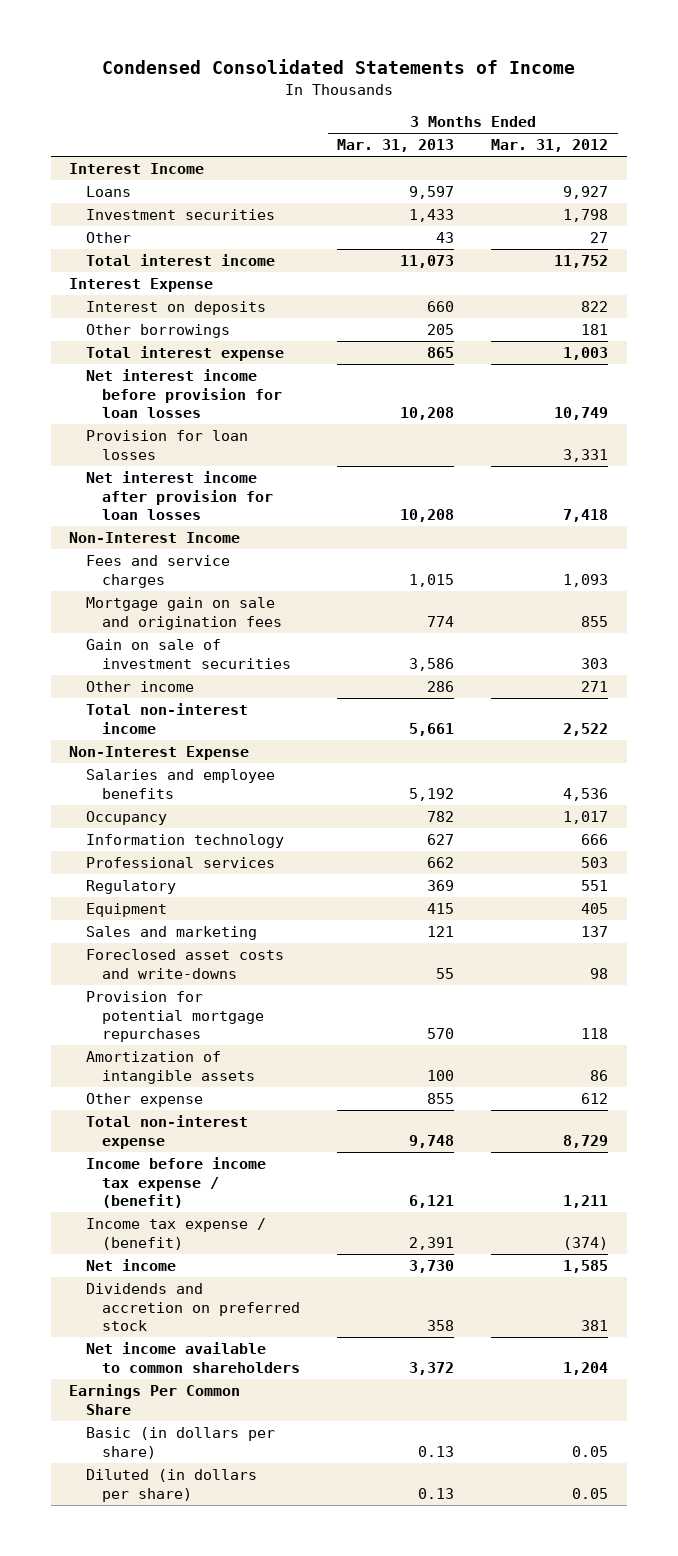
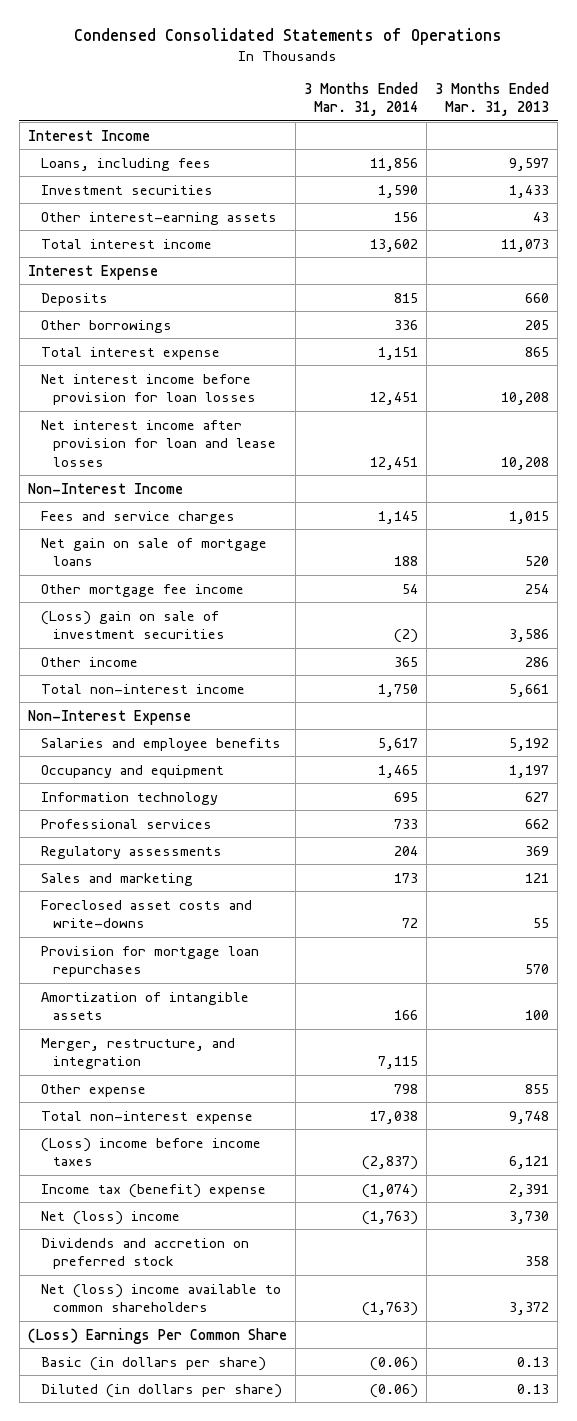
[101,59,575,75] Condensed Consolidated Statements of Income -> [74,28,503,46] Condensed Consolidated Statements of Operations
[491,139,609,153] Mar. 31, 2012 -> none
none -> [303,81,418,117] 3 Months Ended Mar. 31, 2014
[85,186,131,198] Loans -> [40,157,211,171] Loans, including fees
[85,232,131,244] Other -> [40,211,277,225] Other interest-earning assets
[85,301,266,316] Interest on deposits -> [40,292,108,306] Deposits
[85,430,248,460] Provision for loan losses -> none
[85,471,274,521] Net interest income after provision for loan losses -> [40,419,277,467] Net interest income after provision for loan and lease losses
[85,597,283,630] Mortgage gain on sale and origination fees -> none
none -> [40,537,267,567] Net gain on sale of mortgage loans
none -> [40,583,244,597] Other mortgage fee income
[85,639,292,669] Gain on sale of investment securities -> [40,610,226,640] (Loss) gain on sale of investment securities
[85,811,167,826] Occupancy -> [40,764,224,778] Occupancy and equipment
[427,811,455,823] 782 -> [509,764,550,778] 1,197
[85,903,167,918] Equipment -> none
[85,880,176,895] Regulatory -> [40,845,222,859] Regulatory assessments
[85,991,265,1043] Provision for potential mortgage repurchases -> [40,945,259,978] Provision for mortgage loan repurchases
none -> [40,1037,235,1070] Merger, restructure, and integration
[85,1157,266,1209] Income before income tax expense / (benefit) -> [40,1137,261,1167] (Loss) income before income taxes
[85,1218,266,1250] Income tax expense / (benefit) -> [40,1183,266,1198] Income tax (benefit) expense
[85,1259,176,1272] Net income -> [40,1210,180,1225] Net (loss) income
[85,1342,301,1373] Net income available to common shareholders -> [40,1283,281,1313] Net (loss) income available to common shareholders
[69,1384,241,1415] Earnings Per Common Share -> [27,1327,287,1344] (Loss) Earnings Per Common Share

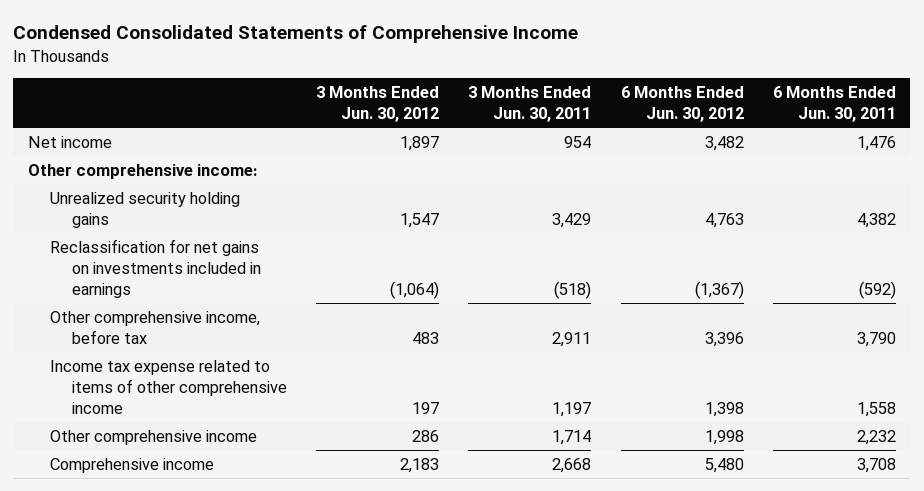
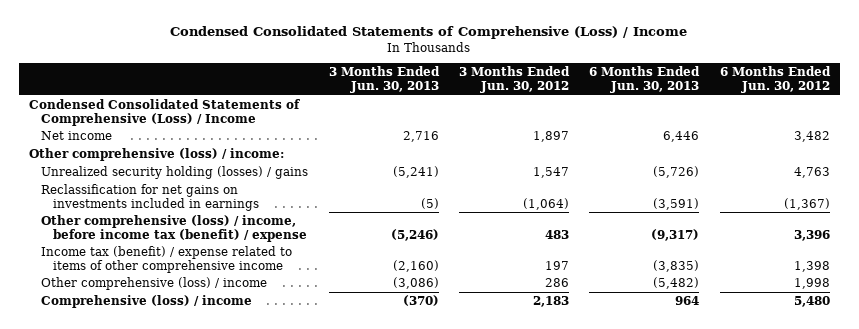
[13,25,579,44] Condensed Consolidated Statements of Comprehensive Income -> [170,26,688,40] Condensed Consolidated Statements of Comprehensive (Loss) / Income
[468,86,592,123] 3 Months Ended Jun. 30, 2011 -> none
[772,86,896,123] 6 Months Ended Jun. 30, 2011 -> none
none -> [328,66,440,93] 3 Months Ended Jun. 30, 2013
none -> [589,66,701,93] 6 Months Ended Jun. 30, 2013
none -> [28,99,300,126] Condensed Consolidated Statements of Comprehensive (Loss) / Income
[28,163,258,179] Other comprehensive income: -> [28,148,284,162] Other comprehensive (loss) / income:
[50,191,241,228] Unrealized security holding gains -> [41,166,309,180] Unrealized security holding (losses) / gains
[50,310,261,344] Other comprehensive income, before tax -> [41,215,308,242] Other comprehensive (loss) / income, before income tax (benefit) / expense
[50,359,288,414] Income tax expense related to items of other comprehensive income -> [41,246,293,273] Income tax (benefit) / expense related to items of other comprehensive income
[50,429,258,445] Other comprehensive income -> [41,277,268,291] Other comprehensive (loss) / income
[50,457,215,473] Comprehensive income -> [41,295,253,309] Comprehensive (loss) / income

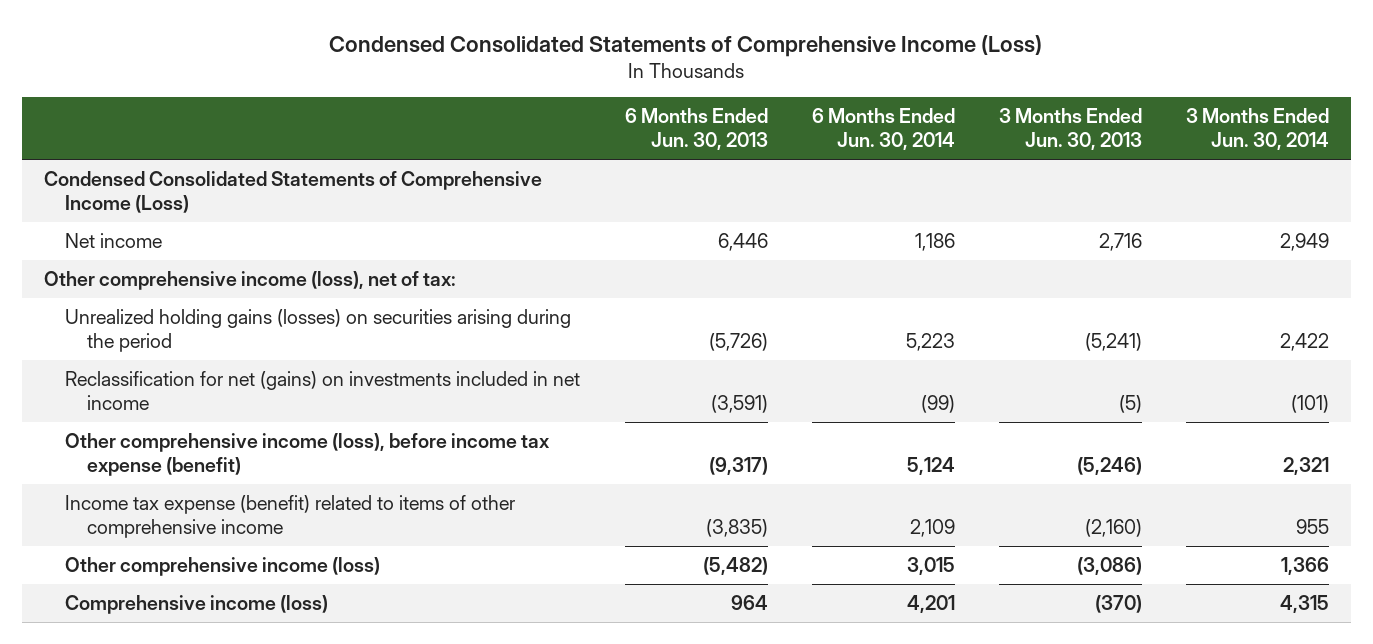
[170,26,688,40] Condensed Consolidated Statements of Comprehensive (Loss) / Income -> [329,34,1043,57] Condensed Consolidated Statements of Comprehensive Income (Loss)
[458,66,570,93] 3 Months Ended Jun. 30, 2012 -> none
[719,66,831,93] 6 Months Ended Jun. 30, 2012 -> none
none -> [811,107,955,151] 6 Months Ended Jun. 30, 2014
none -> [1186,107,1330,151] 3 Months Ended Jun. 30, 2014
[28,99,300,126] Condensed Consolidated Statements of Comprehensive (Loss) / Income -> [43,170,542,214] Condensed Consolidated Statements of Comprehensive Income (Loss)
[28,148,284,162] Other comprehensive (loss) / income: -> [43,270,456,290] Other comprehensive income (loss), net of tax:
[41,166,309,180] Unrealized security holding (losses) / gains -> [65,308,572,353] Unrealized holding gains (losses) on securities arising during the period
[41,184,260,211] Reclassification for net gains on investments included in earnings -> [65,370,581,411] Reclassification for net (gains) on investments included in net income
[41,215,308,242] Other comprehensive (loss) / income, before income tax (benefit) / expense -> [65,432,551,477] Other comprehensive income (loss), before income tax expense (benefit)
[41,246,293,273] Income tax (benefit) / expense related to items of other comprehensive income -> [65,494,516,539] Income tax expense (benefit) related to items of other comprehensive income
[41,277,268,291] Other comprehensive (loss) / income -> [65,556,381,576] Other comprehensive income (loss)
[41,295,253,309] Comprehensive (loss) / income -> [65,594,329,614] Comprehensive income (loss)

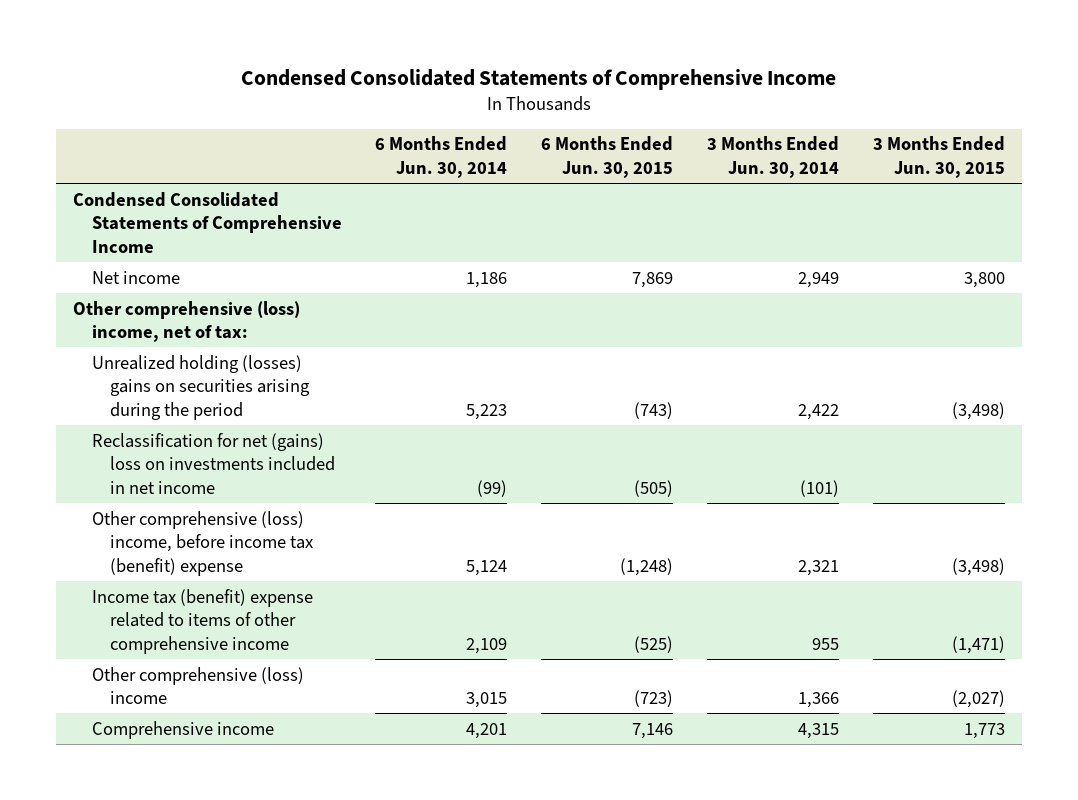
[329,34,1043,57] Condensed Consolidated Statements of Comprehensive Income (Loss) -> [240,68,836,90] Condensed Consolidated Statements of Comprehensive Income
[624,107,768,151] 6 Months Ended Jun. 30, 2013 -> none
[998,107,1142,151] 3 Months Ended Jun. 30, 2013 -> none
none -> [541,136,674,178] 6 Months Ended Jun. 30, 2015
none -> [872,136,1005,178] 3 Months Ended Jun. 30, 2015
[43,170,542,214] Condensed Consolidated Statements of Comprehensive Income (Loss) -> [72,191,342,253] Condensed Consolidated Statements of Comprehensive Income
[43,270,456,290] Other comprehensive income (loss), net of tax: -> [72,300,300,343] Other comprehensive (loss) income, net of tax:
[65,308,572,353] Unrealized holding gains (losses) on securities arising during the period -> [91,354,311,420] Unrealized holding (losses) gains on securities arising during the period
[65,370,581,411] Reclassification for net (gains) on investments included in net income -> [91,432,336,494] Reclassification for net (gains) loss on investments included in net income
[65,432,551,477] Other comprehensive income (loss), before income tax expense (benefit) -> [91,510,314,576] Other comprehensive (loss) income, before income tax (benefit) expense
[65,494,516,539] Income tax expense (benefit) related to items of other comprehensive income -> [91,588,313,654] Income tax (benefit) expense related to items of other comprehensive income
[65,556,381,576] Other comprehensive income (loss) -> [91,666,304,705] Other comprehensive (loss) income
[65,594,329,614] Comprehensive income (loss) -> [91,720,274,739] Comprehensive income

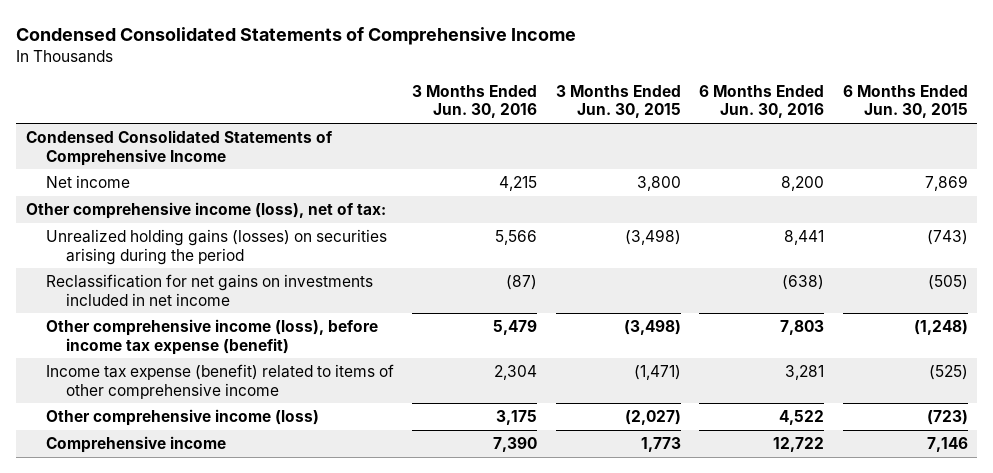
[375,136,508,178] 6 Months Ended Jun. 30, 2014 -> none
[706,136,839,178] 3 Months Ended Jun. 30, 2014 -> none
none -> [412,85,538,119] 3 Months Ended Jun. 30, 2016
none -> [699,85,825,119] 6 Months Ended Jun. 30, 2016
[72,300,300,343] Other comprehensive (loss) income, net of tax: -> [25,202,386,220] Other comprehensive income (loss), net of tax:
[91,354,311,420] Unrealized holding (losses) gains on securities arising during the period -> [45,229,387,265] Unrealized holding gains (losses) on securities arising during the period
[91,432,336,494] Reclassification for net (gains) loss on investments included in net income -> [45,274,373,306] Reclassification for net gains on investments included in net income
[91,510,314,576] Other comprehensive (loss) income, before income tax (benefit) expense -> [45,319,378,355] Other comprehensive income (loss), before income tax expense (benefit)
[91,588,313,654] Income tax (benefit) expense related to items of other comprehensive income -> [45,364,394,399] Income tax expense (benefit) related to items of other comprehensive income
[91,666,304,705] Other comprehensive (loss) income -> [45,409,319,427] Other comprehensive income (loss)

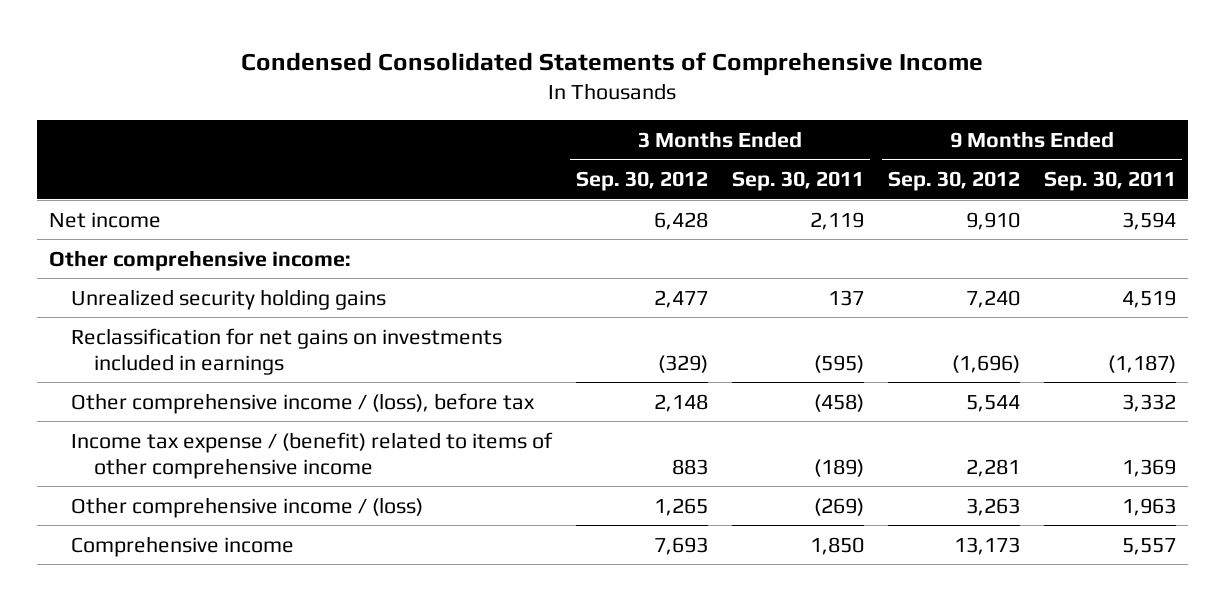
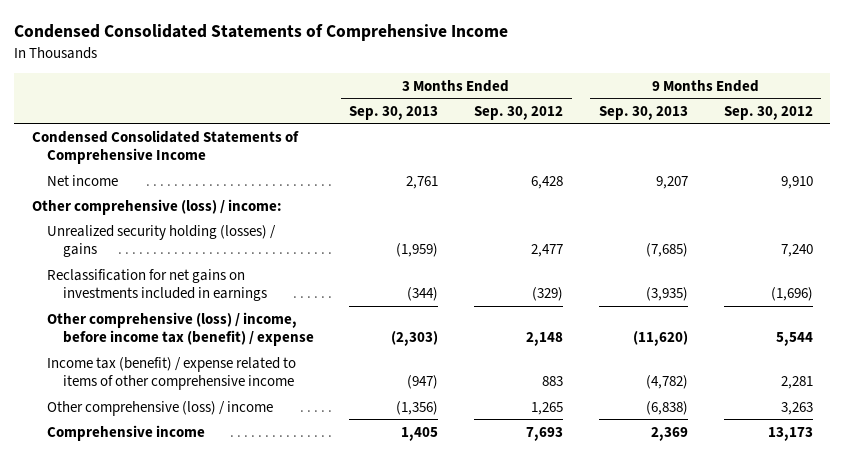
[732,171,865,192] Sep. 30, 2011 -> none
[1043,171,1176,192] Sep. 30, 2011 -> none
none -> [349,105,439,120] Sep. 30, 2013
none -> [598,105,688,120] Sep. 30, 2013
none -> [31,129,299,165] Condensed Consolidated Statements of Comprehensive Income
[48,249,351,271] Other comprehensive income: -> [31,198,282,215] Other comprehensive (loss) / income:
[71,288,387,310] Unrealized security holding gains -> [47,224,277,258] Unrealized security holding (losses) / gains
[71,392,536,414] Other comprehensive income / (loss), before tax -> [47,311,314,347] Other comprehensive (loss) / income, before income tax (benefit) / expense
[71,431,554,479] Income tax expense / (benefit) related to items of other comprehensive income -> [47,356,297,391] Income tax (benefit) / expense related to items of other comprehensive income
[71,496,424,518] Other comprehensive income / (loss) -> [47,400,274,416] Other comprehensive (loss) / income

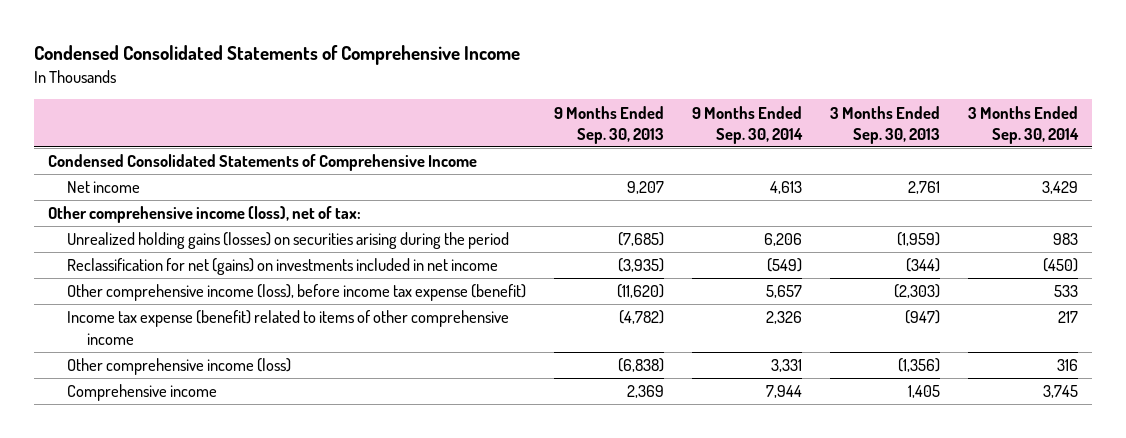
[474,105,564,120] Sep. 30, 2012 -> none
[723,105,813,120] Sep. 30, 2012 -> none
none -> [692,105,804,144] 9 Months Ended Sep. 30, 2014
none -> [968,105,1080,144] 3 Months Ended Sep. 30, 2014
[31,198,282,215] Other comprehensive (loss) / income: -> [48,206,362,224] Other comprehensive income (loss), net of tax:
[47,224,277,258] Unrealized security holding (losses) / gains -> [67,232,510,250] Unrealized holding gains (losses) on securities arising during the period
[47,268,267,302] Reclassification for net gains on investments included in earnings -> [67,258,499,276] Reclassification for net (gains) on investments included in net income
[47,311,314,347] Other comprehensive (loss) / income, before income tax (benefit) / expense -> [67,284,527,302] Other comprehensive income (loss), before income tax expense (benefit)
[47,356,297,391] Income tax (benefit) / expense related to items of other comprehensive income -> [67,310,510,345] Income tax expense (benefit) related to items of other comprehensive income
[47,400,274,416] Other comprehensive (loss) / income -> [67,358,292,376] Other comprehensive income (loss)

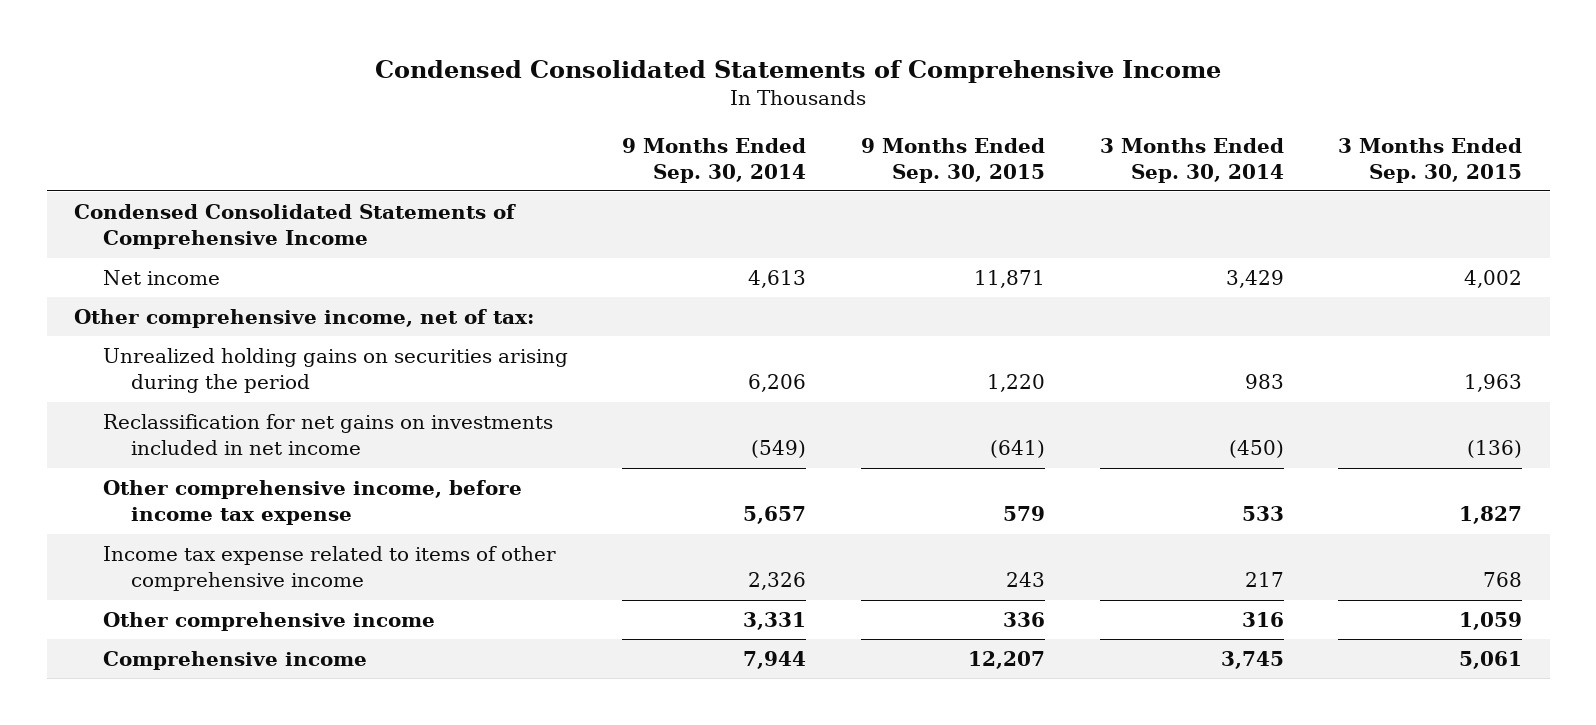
[554,105,665,144] 9 Months Ended Sep. 30, 2013 -> none
[830,105,941,144] 3 Months Ended Sep. 30, 2013 -> none
none -> [861,137,1046,183] 9 Months Ended Sep. 30, 2015
none -> [1338,137,1523,183] 3 Months Ended Sep. 30, 2015
[48,206,362,224] Other comprehensive income (loss), net of tax: -> [73,309,534,329] Other comprehensive income, net of tax:
[67,232,510,250] Unrealized holding gains (losses) on securities arising during the period -> [102,348,568,394] Unrealized holding gains on securities arising during the period
[67,258,499,276] Reclassification for net (gains) on investments included in net income -> [102,414,553,456] Reclassification for net gains on investments included in net income
[67,284,527,302] Other comprehensive income (loss), before income tax expense (benefit) -> [102,480,522,526] Other comprehensive income, before income tax expense
[67,310,510,345] Income tax expense (benefit) related to items of other comprehensive income -> [102,546,556,592] Income tax expense related to items of other comprehensive income
[67,358,292,376] Other comprehensive income (loss) -> [102,612,435,632] Other comprehensive income

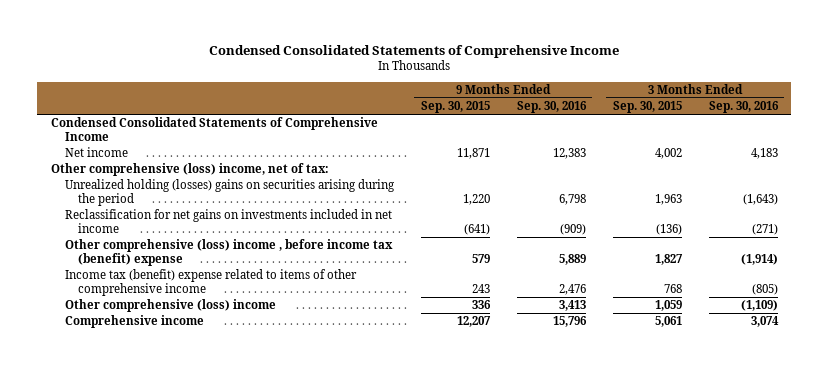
[622,137,807,183] 9 Months Ended Sep. 30, 2014 -> none
[1099,137,1284,183] 3 Months Ended Sep. 30, 2014 -> none
none -> [516,101,587,114] Sep. 30, 2016
none -> [708,101,779,114] Sep. 30, 2016
[73,309,534,329] Other comprehensive income, net of tax: -> [50,163,329,177] Other comprehensive (loss) income, net of tax:
[102,348,568,394] Unrealized holding gains on securities arising during the period -> [64,179,395,206] Unrealized holding (losses) gains on securities arising during the period
[102,480,522,526] Other comprehensive income, before income tax expense -> [64,239,393,266] Other comprehensive (loss) income , before income tax (benefit) expense
[102,546,556,592] Income tax expense related to items of other comprehensive income -> [64,269,357,296] Income tax (benefit) expense related to items of other comprehensive income
[102,612,435,632] Other comprehensive income -> [64,299,276,313] Other comprehensive (loss) income

